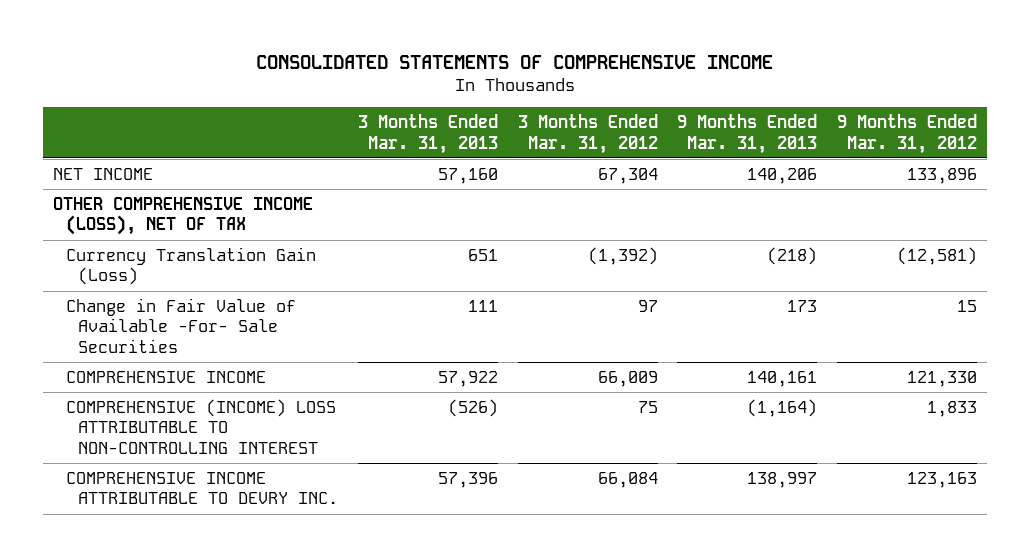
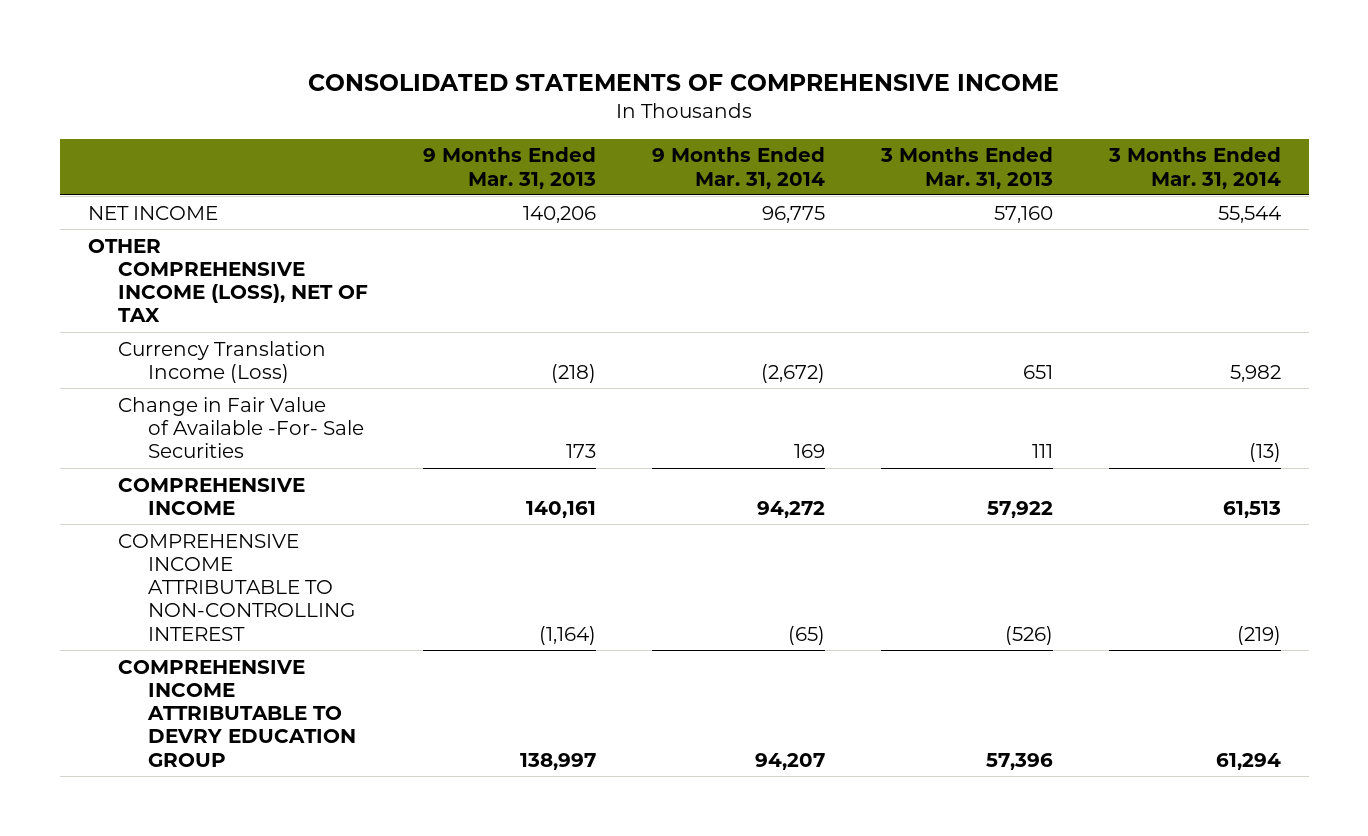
[517,113,658,154] 3 Months Ended Mar. 31, 2012 -> none
[837,113,978,154] 9 Months Ended Mar. 31, 2012 -> none
none -> [652,147,826,189] 9 Months Ended Mar. 31, 2014
none -> [1107,147,1281,189] 3 Months Ended Mar. 31, 2014
[65,246,316,286] Currency Translation Gain (Loss) -> [117,340,326,383] Currency Translation Income (Loss)
[65,398,336,455] COMPREHENSIVE (INCOME) LOSS ATTRIBUTABLE TO NON-CONTROLLING INTEREST -> [117,533,355,641] COMPREHENSIVE INCOME ATTRIBUTABLE TO NON-CONTROLLING INTEREST
[65,471,339,505] COMPREHENSIVE INCOME ATTRIBUTABLE TO DEVRY INC. -> [117,659,356,767] COMPREHENSIVE INCOME ATTRIBUTABLE TO DEVRY EDUCATION GROUP

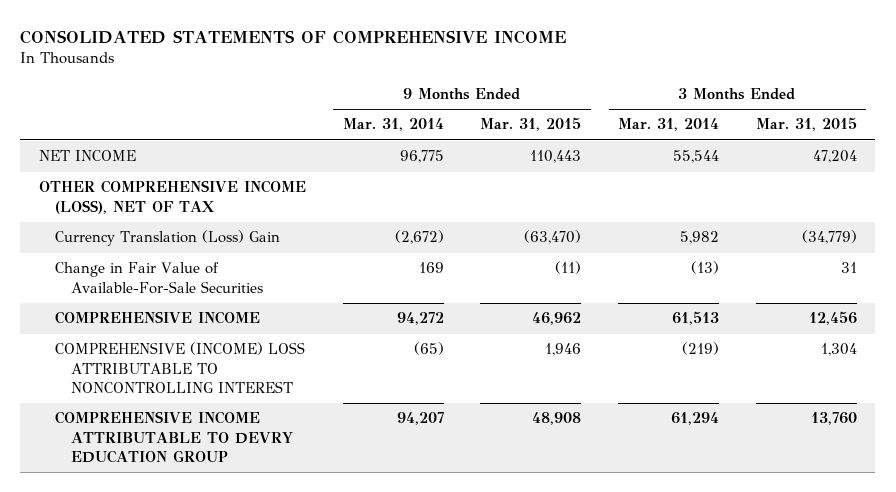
[423,147,597,189] 9 Months Ended Mar. 31, 2013 -> none
[879,147,1053,189] 3 Months Ended Mar. 31, 2013 -> none
none -> [480,117,582,132] Mar. 31, 2015
none -> [755,117,857,132] Mar. 31, 2015
[117,340,326,383] Currency Translation Income (Loss) -> [54,230,280,247] Currency Translation (Loss) Gain
[117,396,364,459] Change in Fair Value of Available -For- Sale Securities -> [54,262,263,294] Change in Fair Value of Available-For-Sale Securities
[117,533,355,641] COMPREHENSIVE INCOME ATTRIBUTABLE TO NON-CONTROLLING INTEREST -> [54,342,305,393] COMPREHENSIVE (INCOME) LOSS ATTRIBUTABLE TO NONCONTROLLING INTEREST

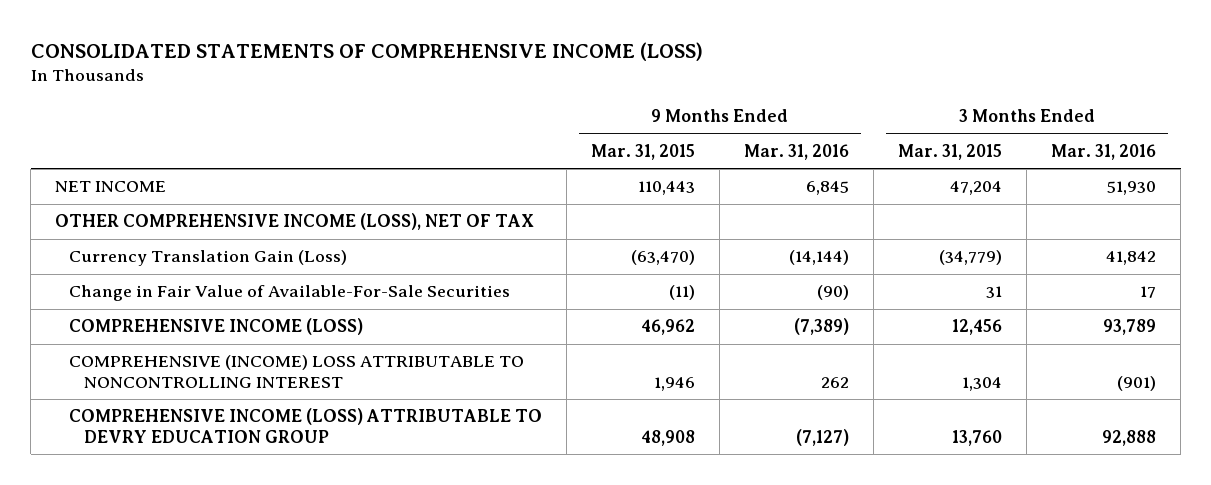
[20,30,567,45] CONSOLIDATED STATEMENTS OF COMPREHENSIVE INCOME -> [30,41,703,61] CONSOLIDATED STATEMENTS OF COMPREHENSIVE INCOME (LOSS)
[342,118,444,132] Mar. 31, 2014 -> none
[618,118,720,132] Mar. 31, 2014 -> none
none -> [744,143,850,160] Mar. 31, 2016
none -> [1051,143,1157,160] Mar. 31, 2016
[54,230,280,247] Currency Translation (Loss) Gain -> [69,250,348,267] Currency Translation Gain (Loss)
[54,311,260,325] COMPREHENSIVE INCOME -> [69,318,364,336] COMPREHENSIVE INCOME (LOSS)
[54,411,293,463] COMPREHENSIVE INCOME ATTRIBUTABLE TO DEVRY EDUCATION GROUP -> [69,408,543,444] COMPREHENSIVE INCOME (LOSS) ATTRIBUTABLE TO DEVRY EDUCATION GROUP

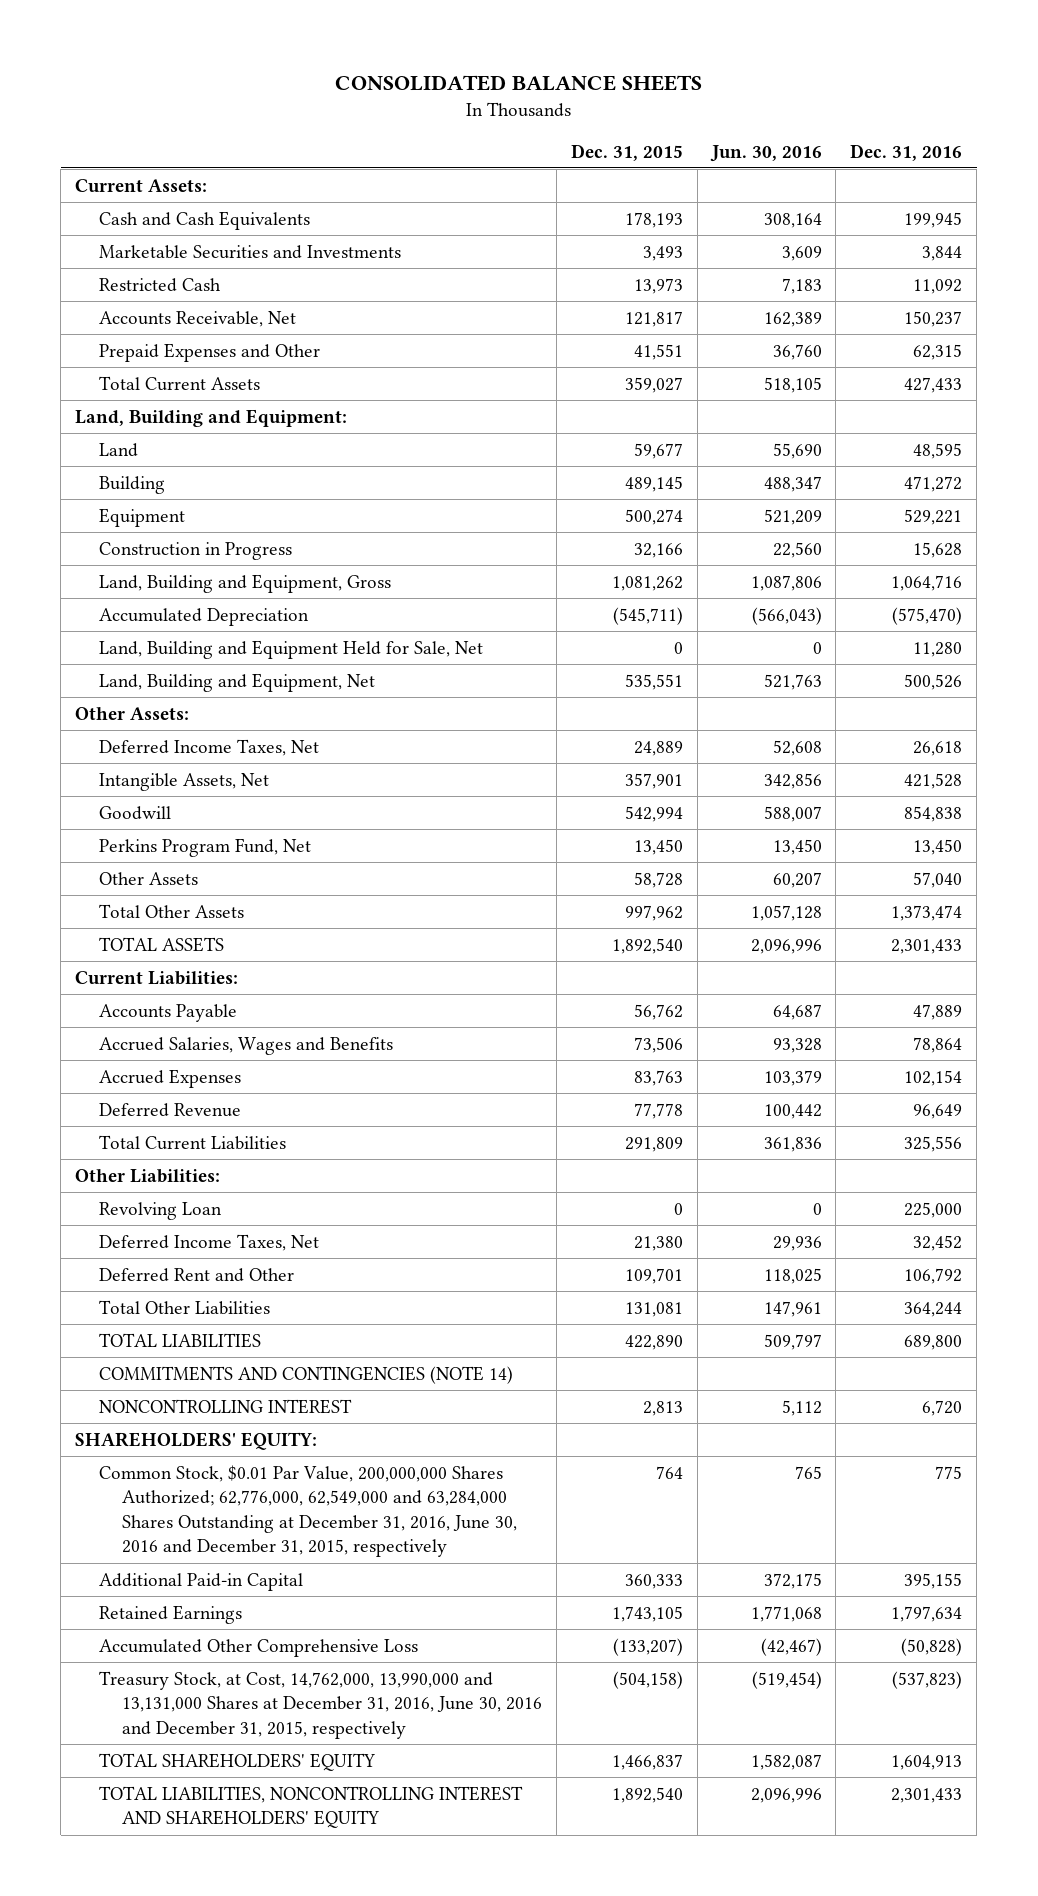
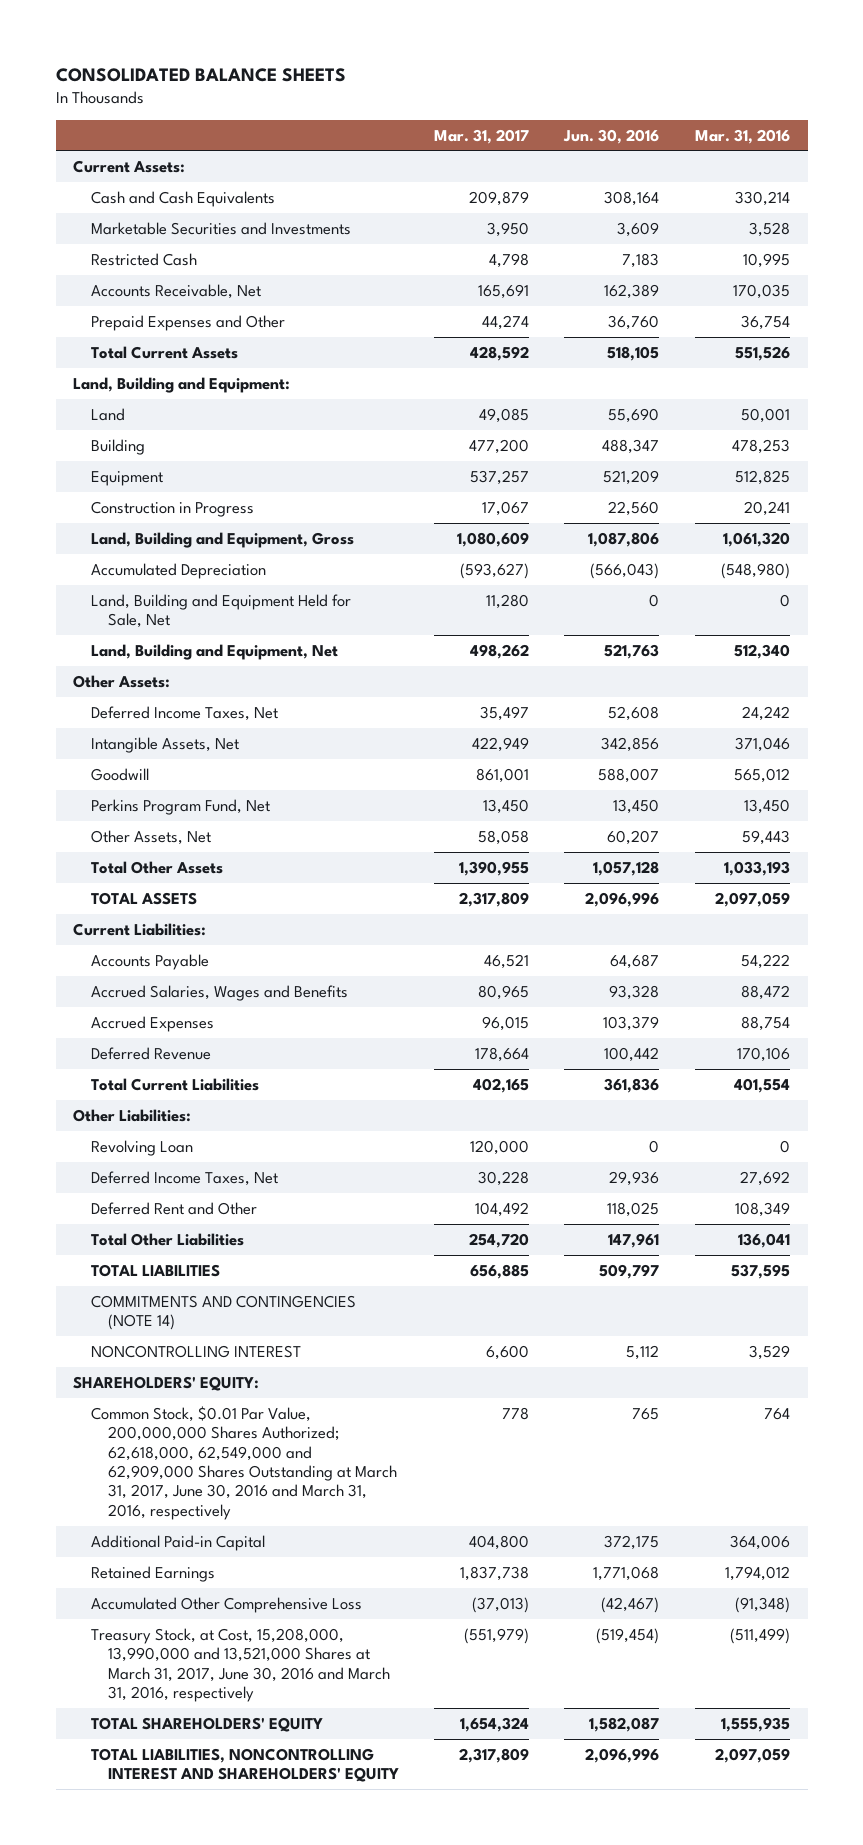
[570,143,683,161] Dec. 31, 2015 -> none
[850,143,963,161] Dec. 31, 2016 -> none
none -> [433,128,529,144] Mar. 31, 2017
none -> [694,128,790,144] Mar. 31, 2016
[98,871,198,885] Other Assets -> [90,829,211,845] Other Assets, Net
[98,1464,518,1558] Common Stock, $0.01 Par Value, 200,000,000 Shares Authorized; 62,776,000, 62,549,000 and 63,284,000 Shares Outstanding at December 31, 2016, June 30, 2016 and December 31, 2015, respectively -> [90,1405,397,1520] Common Stock, $0.01 Par Value, 200,000,000 Shares Authorized; 62,618,000, 62,549,000 and 62,909,000 Shares Outstanding at March 31, 2017, June 30, 2016 and March 31, 2016, respectively
[98,1670,543,1739] Treasury Stock, at Cost, 14,762,000, 13,990,000 and 13,131,000 Shares at December 31, 2016, June 30, 2016 and December 31, 2015, respectively -> [90,1627,390,1703] Treasury Stock, at Cost, 15,208,000, 13,990,000 and 13,521,000 Shares at March 31, 2017, June 30, 2016 and March 31, 2016, respectively

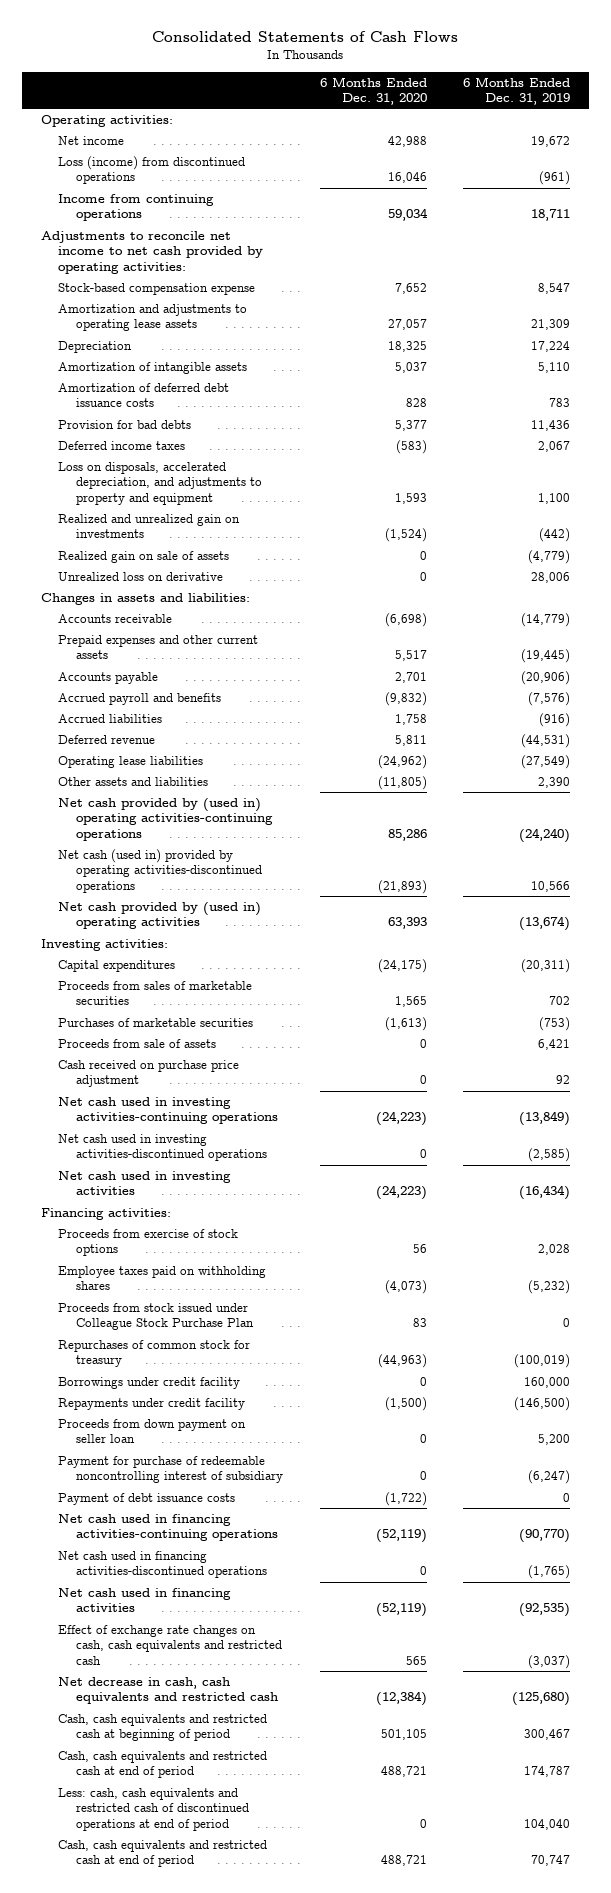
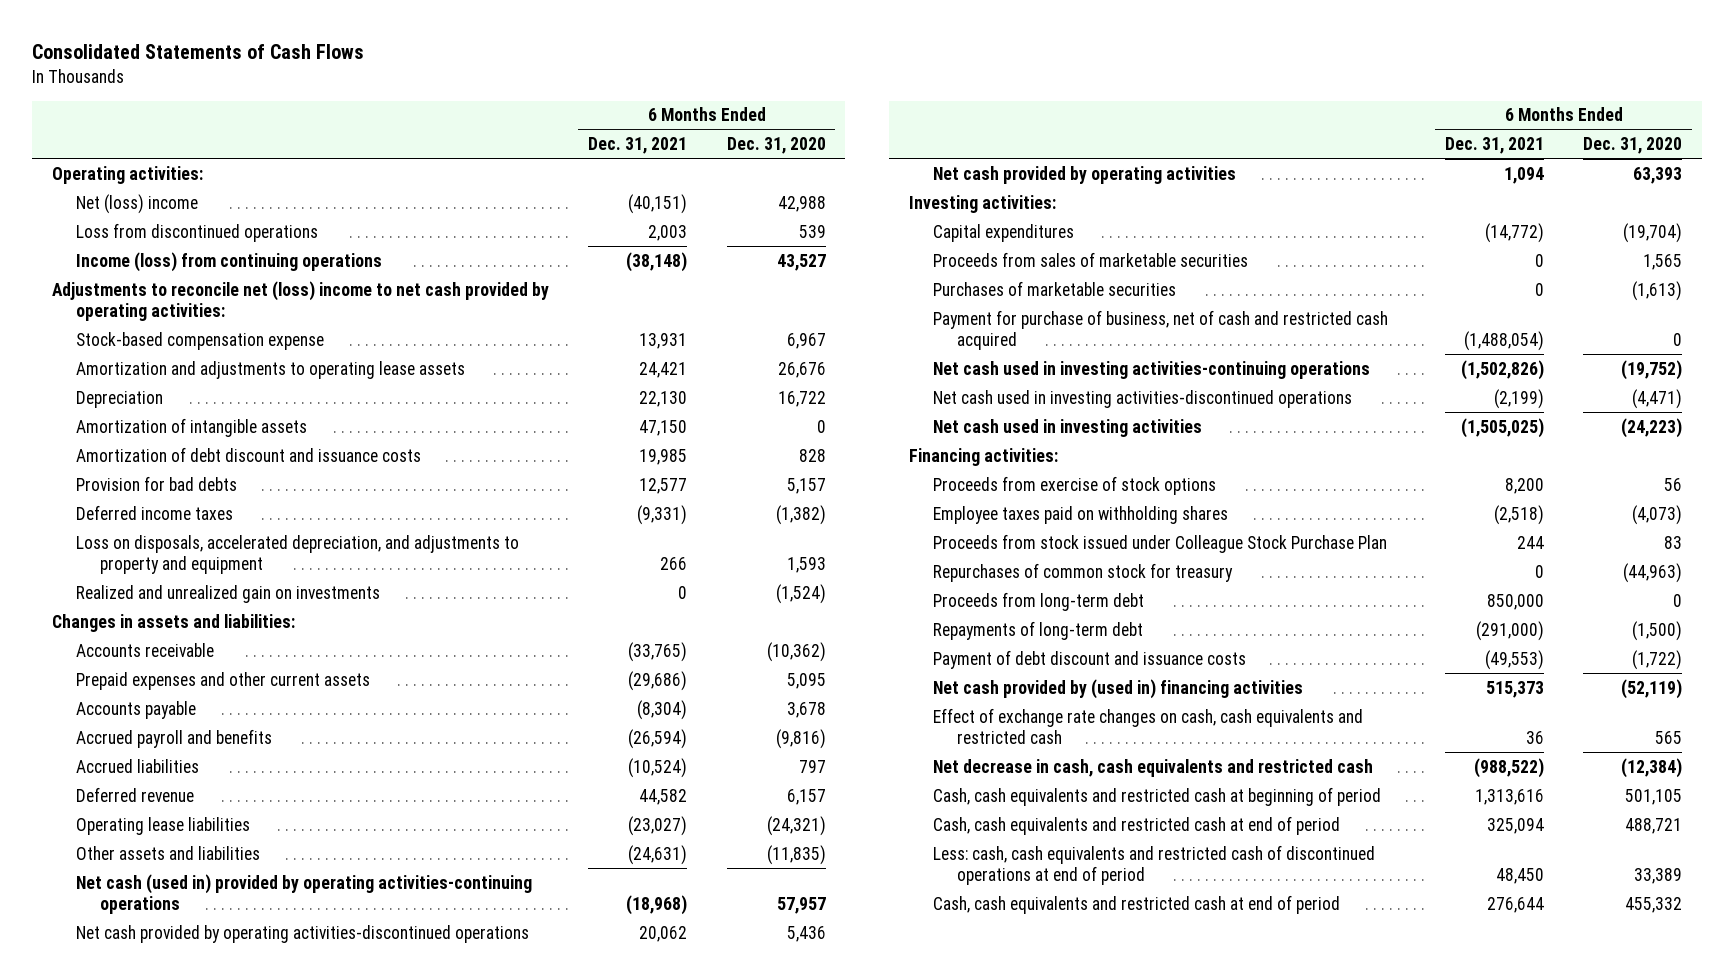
[463,76,571,105] 6 Months Ended Dec. 31, 2019 -> none
none -> [588,136,688,154] Dec. 31, 2021
[58,136,125,146] Net income -> [75,193,198,214] Net (loss) income
[58,156,246,185] Loss (income) from discontinued operations -> [75,222,318,242] Loss from discontinued operations
[387,172,427,184] 16,046 -> [798,224,826,238] 539
[58,194,215,222] Income from continuing operations -> [75,251,382,272] Income (loss) from continuing operations
[387,208,428,222] 59,034 -> [776,253,826,271] 43,527
[40,231,264,274] Adjustments to reconcile net income to net cash provided by operating activities: -> [51,280,549,321] Adjustments to reconcile net (loss) income to net cash provided by operating activities:
[394,283,427,295] 7,652 -> [786,332,826,349] 6,967
[387,319,427,331] 27,057 -> [777,361,826,378] 26,676
[387,341,427,353] 18,325 -> [777,390,826,407] 16,722
[394,362,427,374] 5,037 -> [816,419,826,433] 0
[58,383,230,408] Amortization of deferred debt issuance costs -> [75,446,421,462] Amortization of debt discount and issuance costs
[394,420,427,432] 5,377 -> [786,477,826,494] 5,157
[395,440,427,455] (583) -> [775,504,826,525] (1,382)
[58,551,230,564] Realized gain on sale of assets -> none
[58,572,224,582] Unrealized loss on derivative -> none
[384,613,427,628] (6,698) -> [766,641,826,662] (10,362)
[394,650,427,662] 5,517 -> [786,672,826,689] 5,095
[394,672,427,684] 2,701 -> [786,701,826,718] 3,678
[384,692,427,707] (9,832) -> [775,728,826,749] (9,816)
[394,714,427,726] 1,758 -> [798,759,826,773] 797
[394,735,427,747] 5,811 -> [786,788,826,805] 6,157
[377,755,427,770] (24,962) -> [766,815,826,836] (24,321)
[377,776,427,791] (11,805) -> [766,844,826,865] (11,835)
[58,798,274,841] Net cash provided by (used in) operating activities-continuing operations -> [75,873,532,914] Net cash (used in) provided by operating activities-continuing operations
[387,828,427,841] 85,286 -> [776,896,826,914] 57,957
[58,849,263,893] Net cash (used in) provided by operating activities-discontinued operations -> [75,924,529,943] Net cash provided by operating activities-discontinued operations
[377,879,427,894] (21,893) -> [786,925,826,942] 5,436
[58,902,262,930] Net cash provided by (used in) operating activities -> [932,165,1236,184] Net cash provided by operating activities
[377,959,427,974] (24,175) -> [1623,222,1683,243] (19,704)
[58,1039,217,1049] Proceeds from sale of assets -> none
[58,1060,240,1088] Cash received on purchase price adjustment -> none
none -> [932,309,1388,350] Payment for purchase of business, net of cash and restricted cash acquired
[375,1111,427,1127] (24,223) -> [1621,359,1683,380] (19,752)
[419,1149,427,1159] 0 -> [1632,388,1683,409] (4,471)
[58,1377,241,1390] Borrowings under credit facility -> none
[58,1398,246,1411] Repayments under credit facility -> none
[58,1419,247,1444] Proceeds from down payment on seller loan -> none
[58,1456,284,1484] Payment for purchase of redeemable noncontrolling interest of subsidiary -> none
[58,1514,279,1542] Net cash used in financing activities-continuing operations -> none
[58,1551,268,1579] Net cash used in financing activities-discontinued operations -> none
none -> [932,591,1144,611] Proceeds from long-term debt
none -> [932,620,1143,640] Repayments of long-term debt
[58,1493,236,1506] Payment of debt issuance costs -> [932,649,1246,669] Payment of debt discount and issuance costs
[58,1588,232,1613] Net cash used in financing activities -> [932,678,1303,699] Net cash provided by (used in) financing activities
[419,1818,427,1828] 0 -> [1634,867,1683,884] 33,389
[380,1855,427,1867] 488,721 -> [1625,896,1683,913] 455,332

